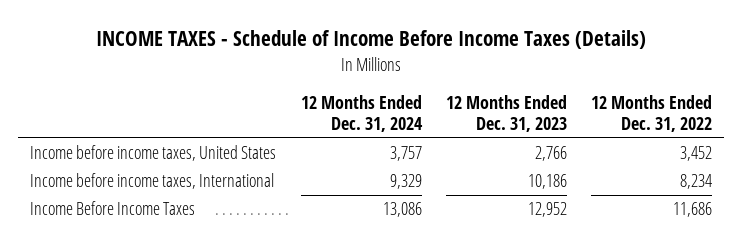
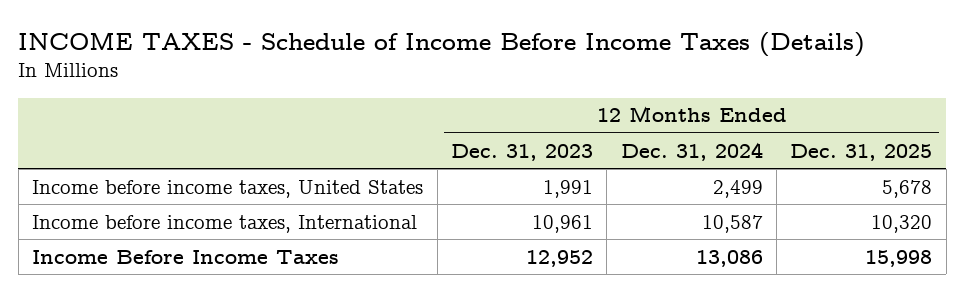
[591,95,713,133] 12 Months Ended Dec. 31, 2022 -> none
none -> [790,143,933,161] Dec. 31, 2025
[389,146,422,162] 3,757 -> [712,179,763,198] 2,499
[534,146,567,162] 2,766 -> [542,179,593,198] 1,991
[389,174,422,190] 9,329 -> [701,214,763,233] 10,587
[527,174,567,190] 10,186 -> [531,214,593,233] 10,961

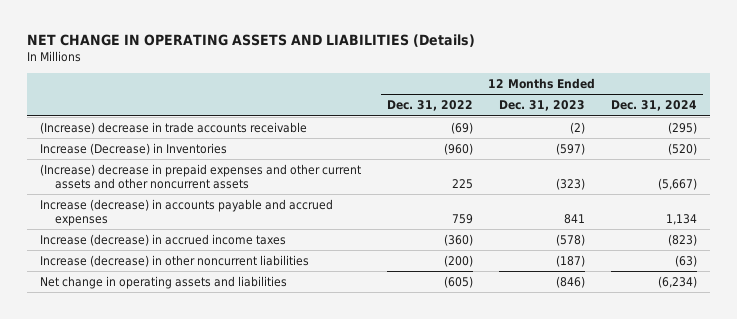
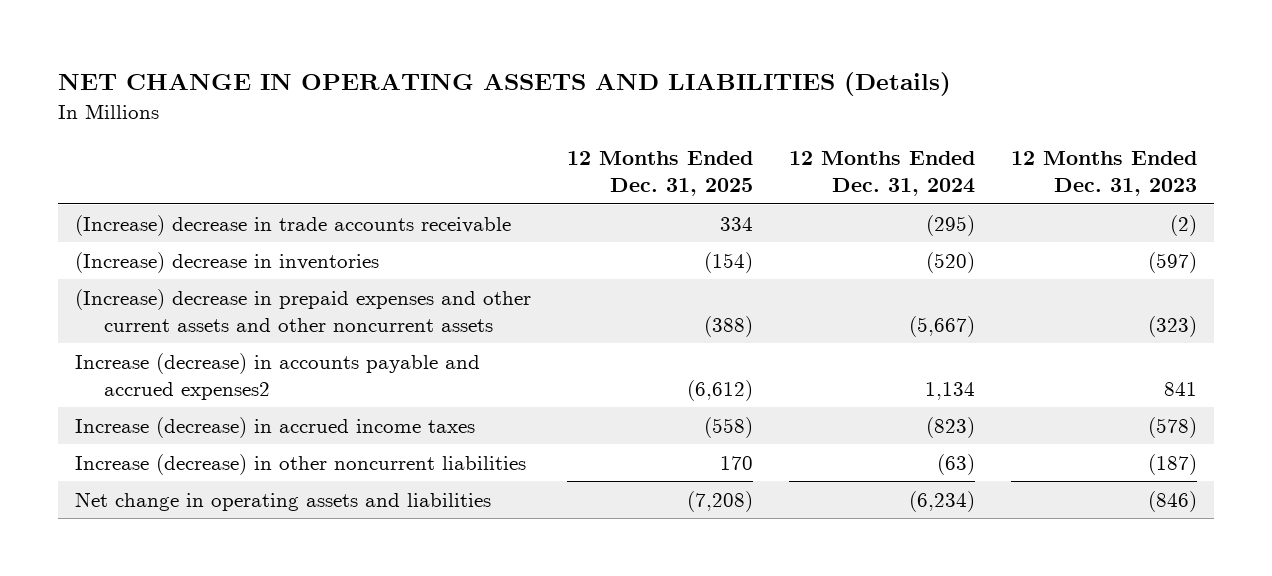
[387,100,474,112] Dec. 31, 2022 -> none
none -> [567,151,754,197] 12 Months Ended Dec. 31, 2025
[40,142,228,155] Increase (Decrease) in Inventories -> [75,251,380,273] (Increase) decrease in inventories
[40,198,334,226] Increase (decrease) in accounts payable and accrued expenses -> [75,352,481,400] Increase (decrease) in accounts payable and accrued expenses2

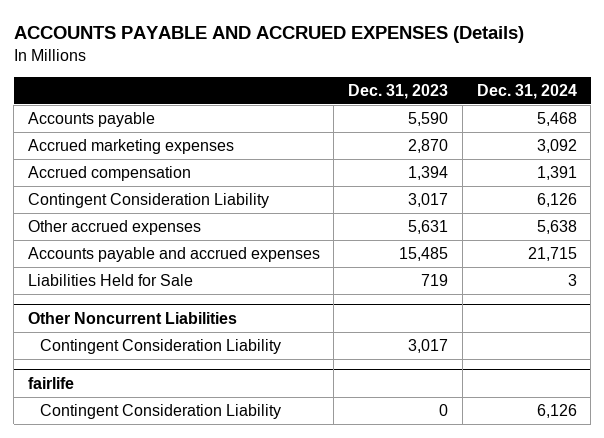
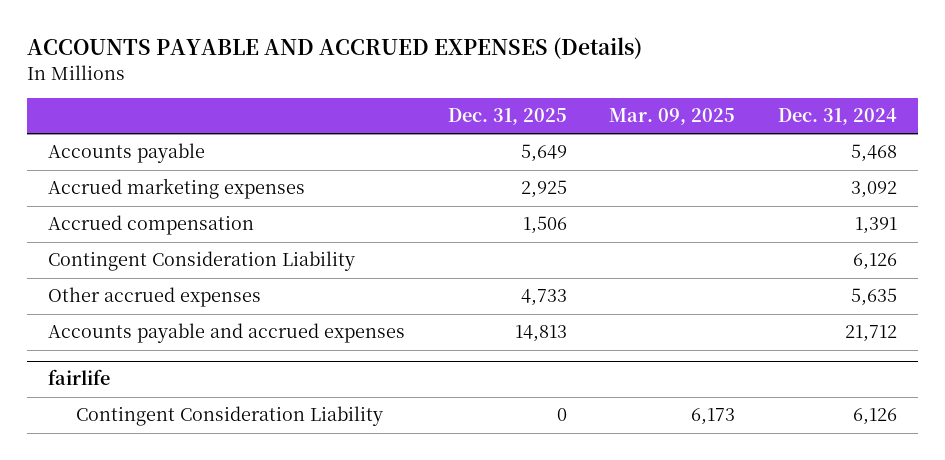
[348,83,449,99] Dec. 31, 2023 -> none
none -> [447,108,567,126] Dec. 31, 2025
none -> [609,108,736,126] Mar. 09, 2025
[27,274,193,287] Liabilities Held for Sale -> none
[27,311,237,324] Other Noncurrent Liabilities -> none
[39,339,281,355] Contingent Consideration Liability -> none
[536,220,577,235] 5,638 -> [850,288,897,307] 5,635
[527,247,577,262] 21,715 -> [844,325,897,343] 21,712

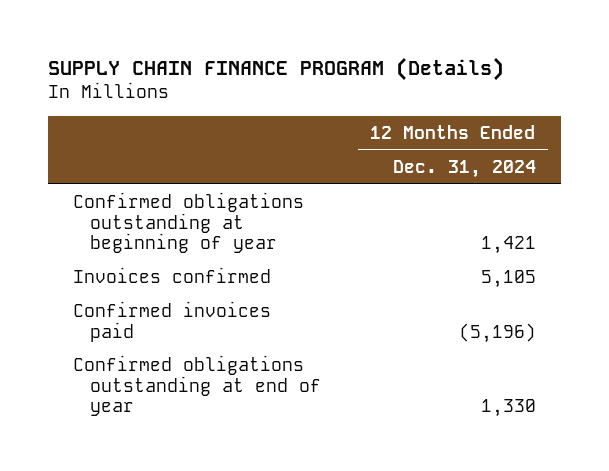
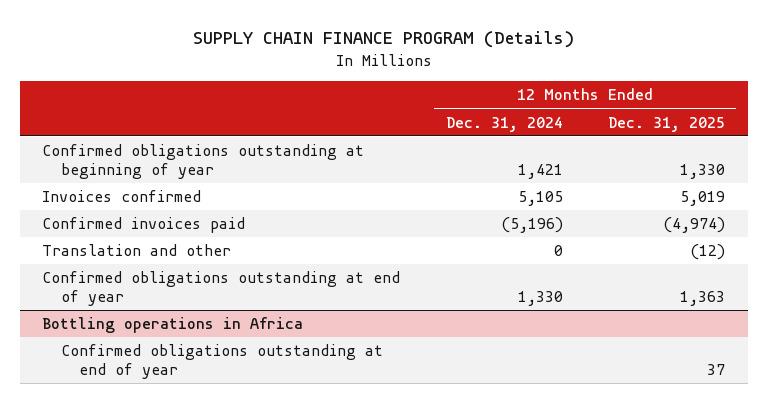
none -> [607,116,725,132] Dec. 31, 2025
none -> [42,244,232,257] Translation and other
none -> [42,317,304,334] Bottling operations in Africa
none -> [60,344,383,380] Confirmed obligations outstanding at end of year

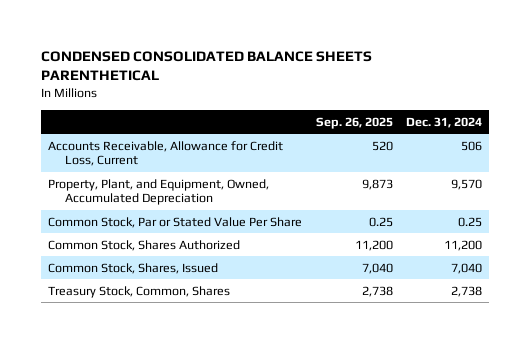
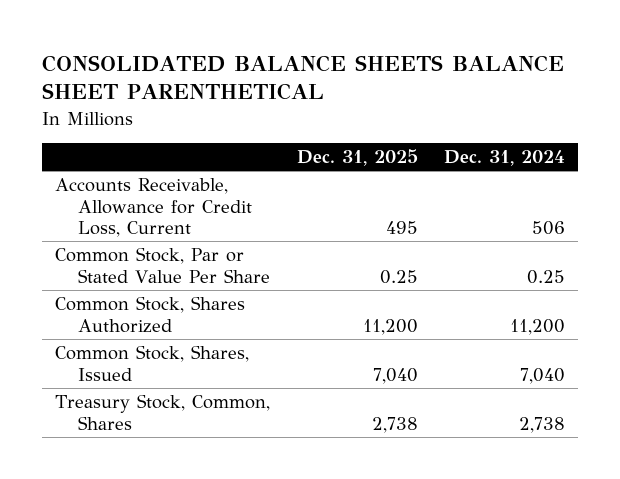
[41,50,373,82] CONDENSED CONSOLIDATED BALANCE SHEETS PARENTHETICAL -> [41,54,564,101] CONSOLIDATED BALANCE SHEETS BALANCE SHEET PARENTHETICAL
[315,116,393,129] Sep. 26, 2025 -> none
none -> [296,149,418,167] Dec. 31, 2025
[47,178,269,206] Property, Plant, and Equipment, Owned, Accumulated Depreciation -> none

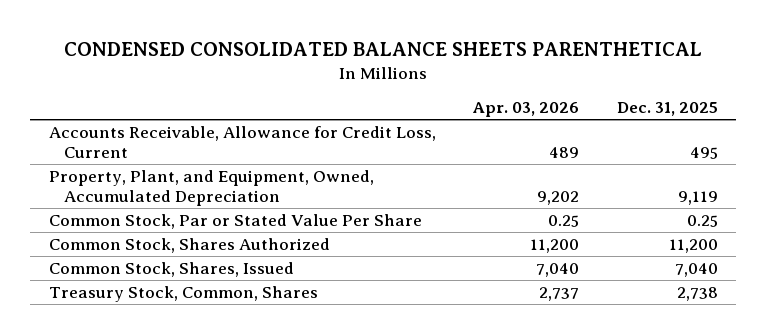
[41,54,564,101] CONSOLIDATED BALANCE SHEETS BALANCE SHEET PARENTHETICAL -> [64,41,703,56] CONDENSED CONSOLIDATED BALANCE SHEETS PARENTHETICAL
[444,150,566,167] Dec. 31, 2024 -> none
none -> [472,102,580,118] Apr. 03, 2026
none -> [48,169,374,206] Property, Plant, and Equipment, Owned, Accumulated Depreciation

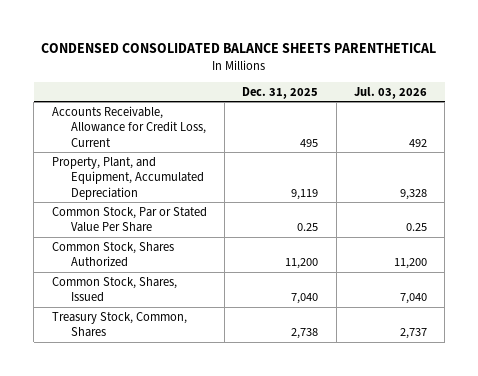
[472,102,580,118] Apr. 03, 2026 -> none
none -> [353,86,427,99] Jul. 03, 2026
[48,169,374,206] Property, Plant, and Equipment, Owned, Accumulated Depreciation -> [51,156,205,200] Property, Plant, and Equipment, Accumulated Depreciation

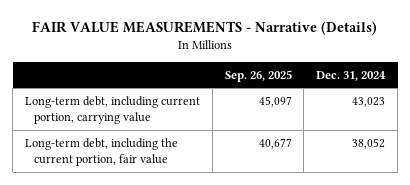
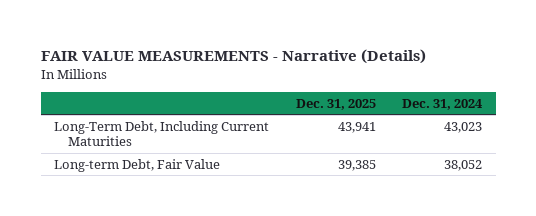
[224,69,292,82] Sep. 26, 2025 -> none
none -> [295,98,376,110] Dec. 31, 2025
[24,95,200,125] Long-term debt, including current portion, carrying value -> [54,120,270,147] Long-Term Debt, Including Current Maturities
[24,137,178,167] Long-term debt, including the current portion, fair value -> [54,158,221,172] Long-term Debt, Fair Value

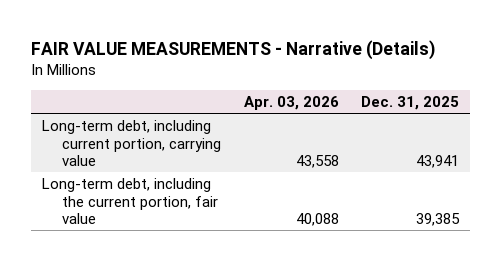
[402,98,484,110] Dec. 31, 2024 -> none
none -> [243,96,339,111] Apr. 03, 2026
[54,120,270,147] Long-Term Debt, Including Current Maturities -> [42,119,222,167] Long-term debt, including current portion, carrying value
[54,158,221,172] Long-term Debt, Fair Value -> [42,177,219,225] Long-term debt, including the current portion, fair value

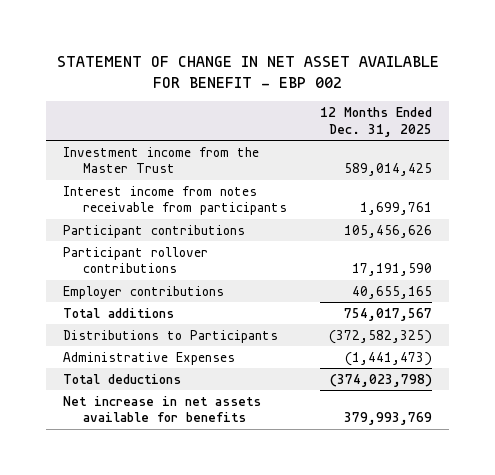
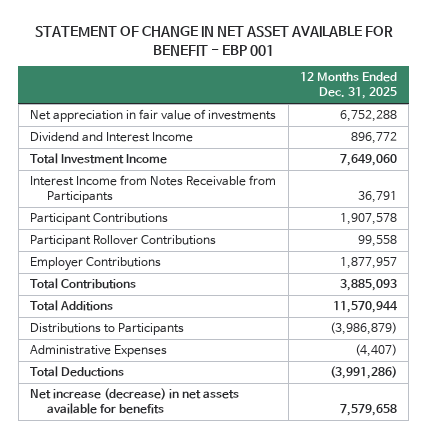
[56,56,439,88] STATEMENT OF CHANGE IN NET ASSET AVAILABLE FOR BENEFIT - EBP 002 -> [34,26,393,56] STATEMENT OF CHANGE IN NET ASSET AVAILABLE FOR BENEFIT - EBP 001
none -> [30,109,277,123] Net appreciation in fair value of investments
none -> [30,132,194,143] Dividend and Interest Income
[62,146,259,174] Investment income from the Master Trust -> [30,153,168,165] Total Investment Income
[344,163,433,177] 589,014,425 -> [340,154,398,167] 7,649,060
[62,185,287,216] Interest income from notes receivable from participants -> [30,175,277,204] Interest Income from Notes Receivable from Participants
[360,202,433,216] 1,699,761 -> [358,191,398,204] 36,791
[62,224,245,238] Participant contributions -> [30,213,169,226] Participant Contributions
[344,224,433,238] 105,456,626 -> [340,213,398,226] 1,907,578
[62,246,208,274] Participant rollover contributions -> [30,235,217,248] Participant Rollover Contributions
[352,263,433,277] 17,191,590 -> [358,235,398,248] 99,558
[62,285,224,299] Employer contributions -> [30,257,162,272] Employer Contributions
[352,285,433,299] 40,655,165 -> [340,257,398,270] 1,877,957
none -> [30,278,137,290] Total Contributions
[62,307,174,318] Total additions -> [30,300,114,312] Total Additions
[344,307,433,321] 754,017,567 -> [333,301,399,314] 11,570,944
[329,329,433,344] (372,582,325) -> [330,322,398,336] (3,986,879)
[345,351,433,366] (1,441,473) -> [355,344,398,358] (4,407)
[62,373,181,384] Total deductions -> [30,366,125,378] Total Deductions
[330,373,433,387] (374,023,798) -> [330,366,398,380] (3,991,286)
[62,395,261,423] Net increase in net assets available for benefits -> [30,388,240,415] Net increase (decrease) in net assets available for benefits
[344,412,433,426] 379,993,769 -> [340,404,398,417] 7,579,658

